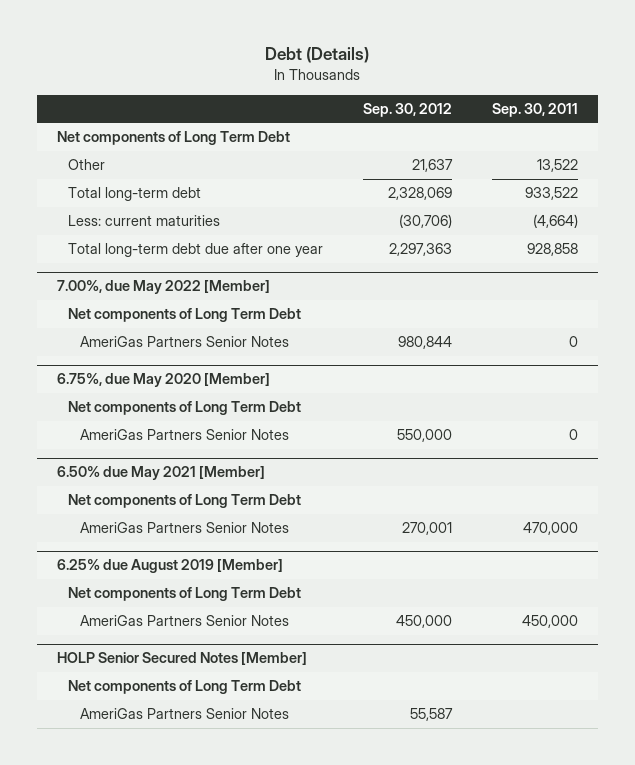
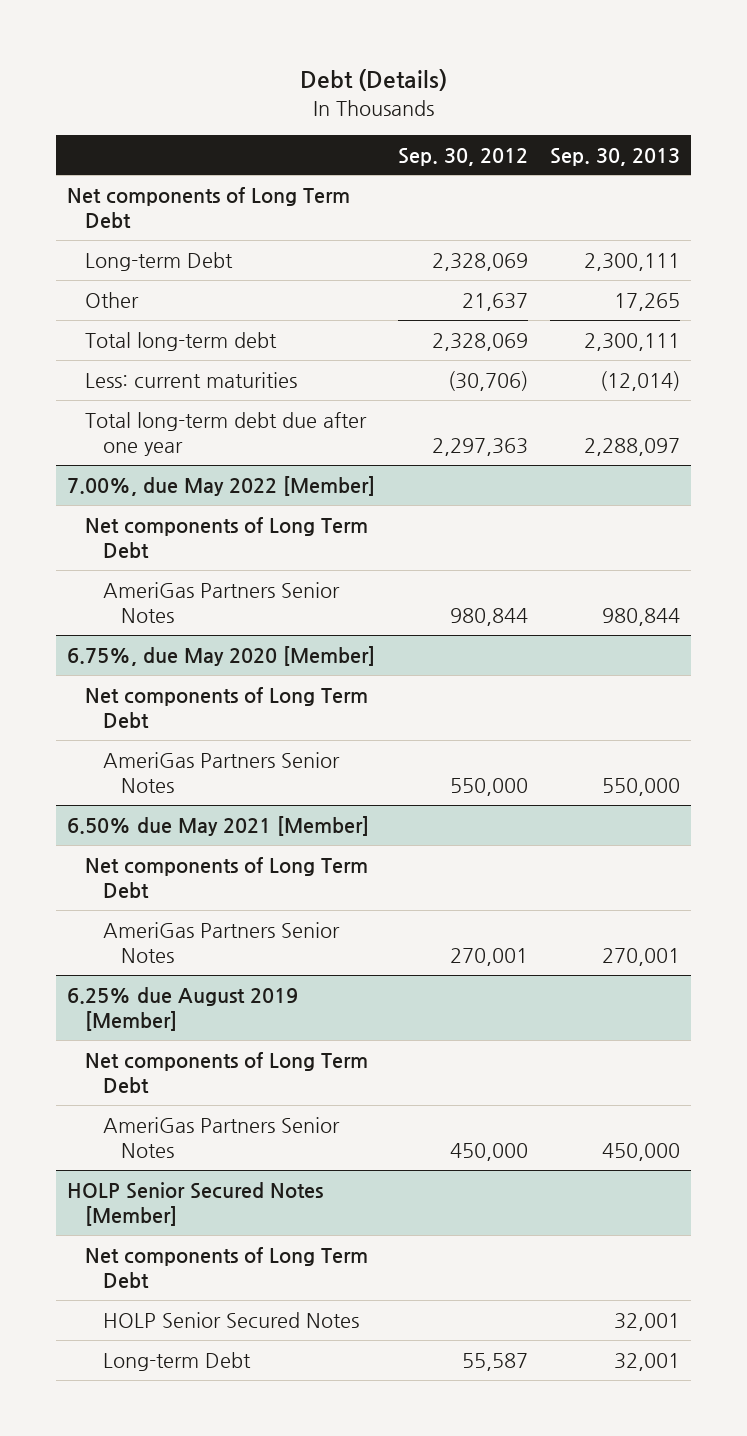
[491,102,578,117] Sep. 30, 2011 -> none
none -> [550,147,681,166] Sep. 30, 2013
none -> [85,251,234,271] Long-term Debt
none -> [103,1311,360,1328] HOLP Senior Secured Notes
[79,708,289,720] AmeriGas Partners Senior Notes -> [103,1351,252,1371] Long-term Debt

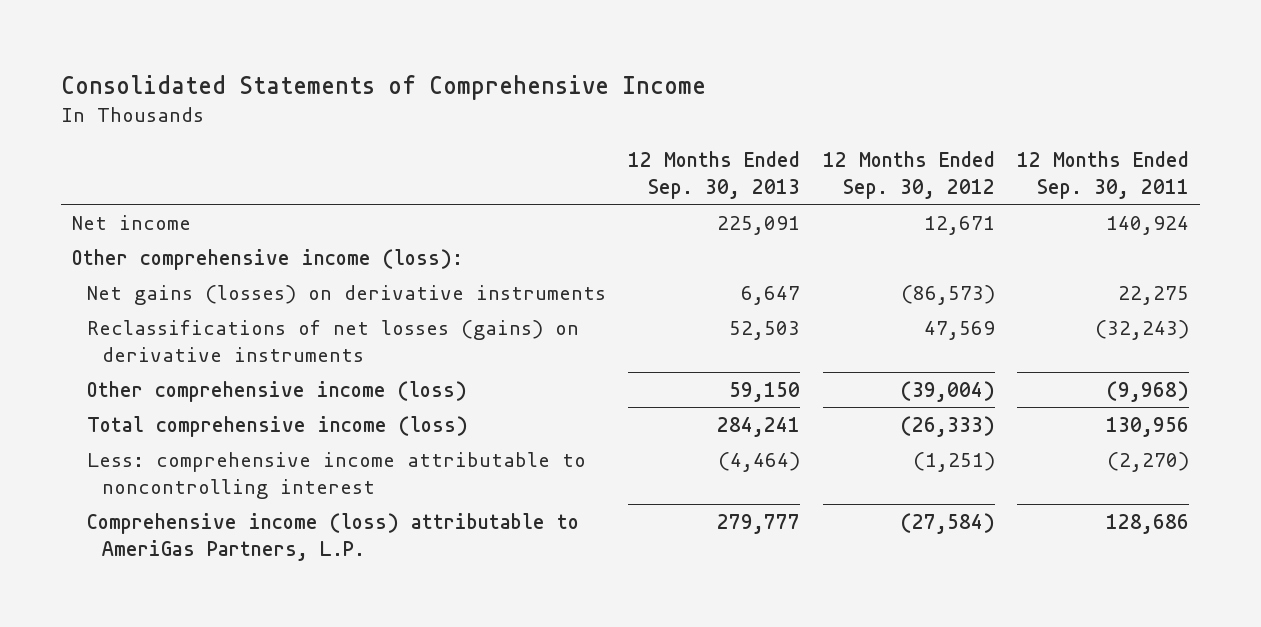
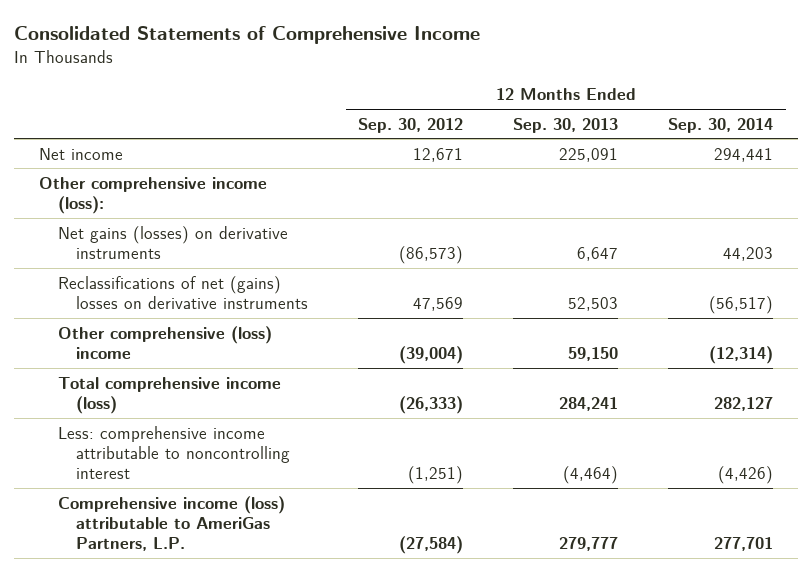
[1016,151,1189,200] 12 Months Ended Sep. 30, 2011 -> none
none -> [668,117,774,133] Sep. 30, 2014
[87,319,580,362] Reclassifications of net losses (gains) on derivative instruments -> [57,275,309,309] Reclassifications of net (gains) losses on derivative instruments
[87,380,468,402] Other comprehensive income (loss) -> [57,325,272,359] Other comprehensive (loss) income

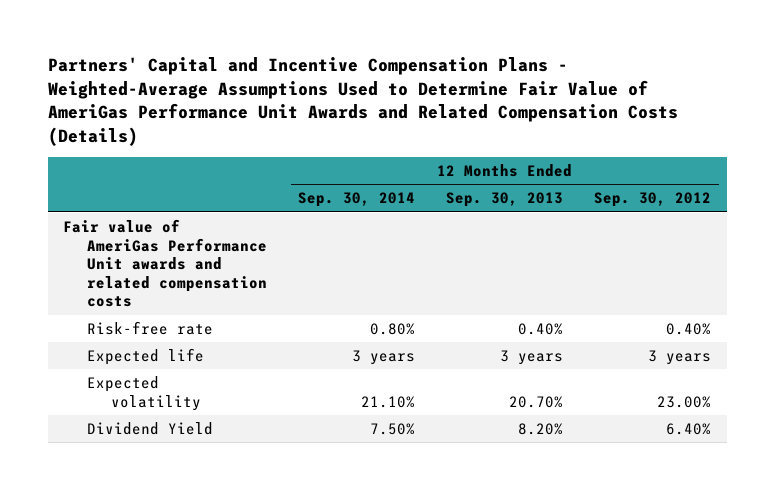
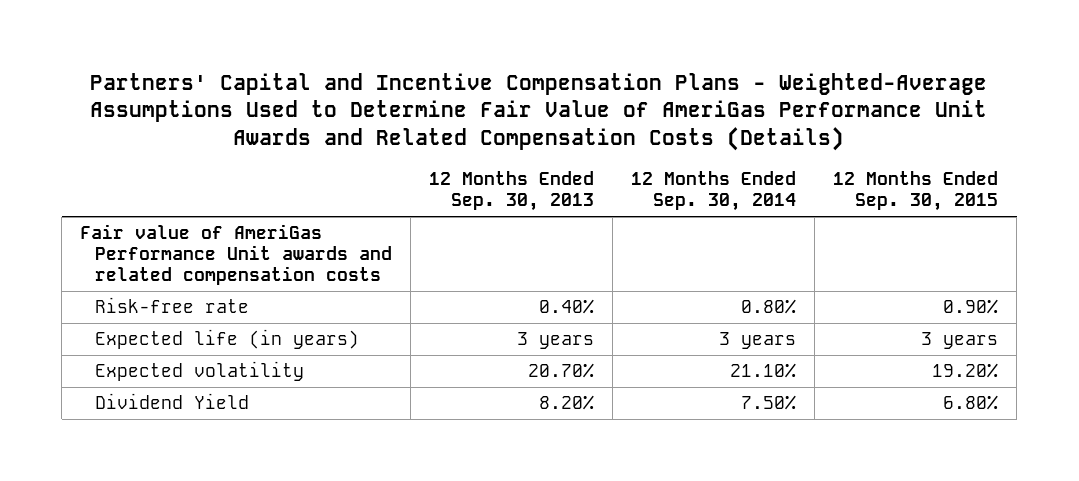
[594,192,712,208] Sep. 30, 2012 -> none
none -> [833,171,999,212] 12 Months Ended Sep. 30, 2015
[87,347,205,365] Expected life -> [94,329,359,350] Expected life (in years)

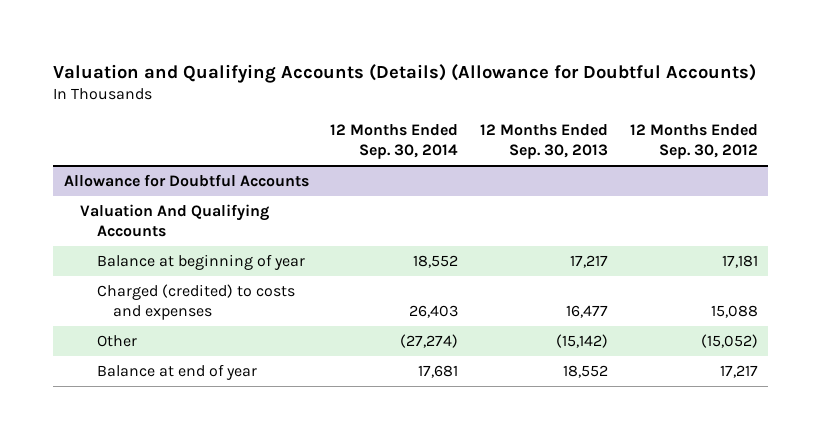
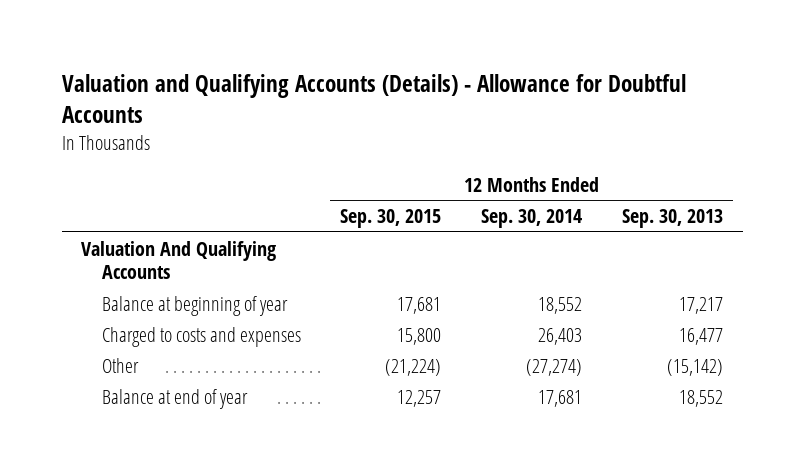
[52,63,756,83] Valuation and Qualifying Accounts (Details) (Allowance for Doubtful Accounts) -> [61,74,686,124] Valuation and Qualifying Accounts (Details) - Allowance for Doubtful Accounts
[629,124,758,160] 12 Months Ended Sep. 30, 2012 -> none
none -> [340,209,442,229] Sep. 30, 2015
[63,173,309,187] Allowance for Doubtful Accounts -> none
[96,283,295,321] Charged (credited) to costs and expenses -> [101,326,301,347] Charged to costs and expenses

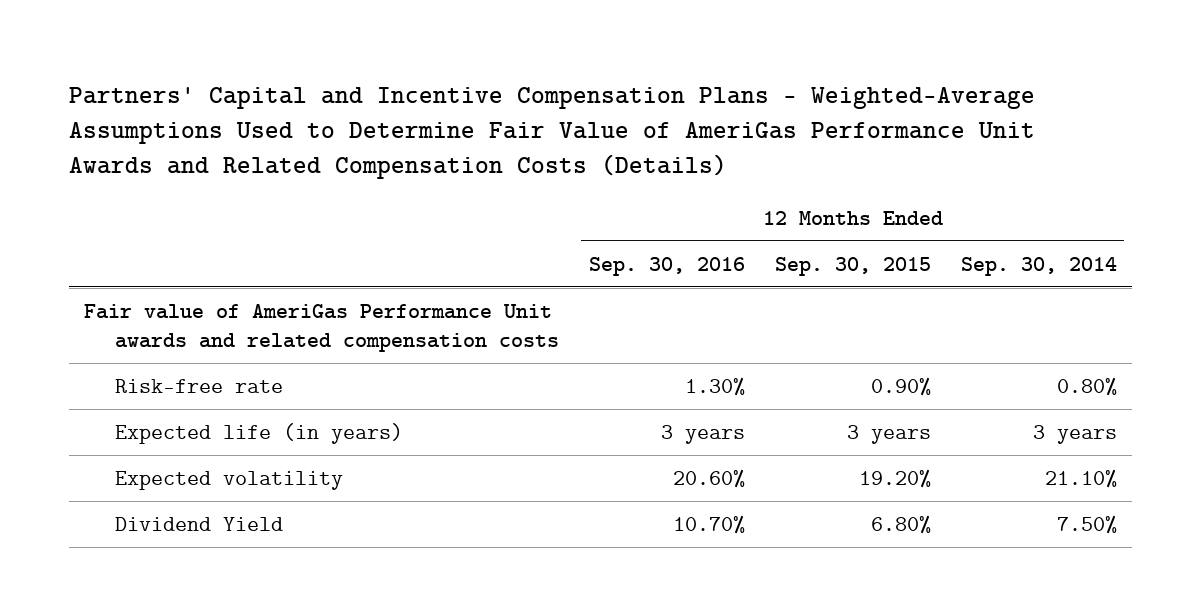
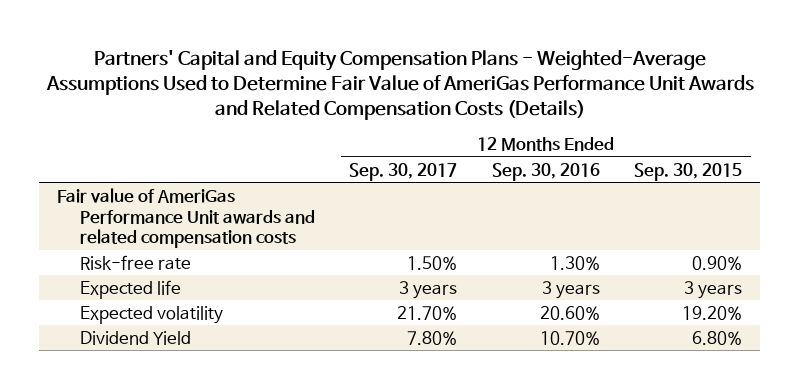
[68,87,1035,179] Partners' Capital and Incentive Compensation Plans - Weighted-Average Assumptions Used to Determine Fair Value of AmeriGas Performance Unit Awards and Related Compensation Costs (Details) -> [45,49,754,121] Partners' Capital and Equity Compensation Plans - Weighted-Average Assumptions Used to Determine Fair Value of AmeriGas Performance Unit Awards and Related Compensation Costs (Details)
[960,256,1117,276] Sep. 30, 2014 -> none
none -> [349,162,458,181] Sep. 30, 2017
[114,422,403,444] Expected life (in years) -> [79,279,181,299] Expected life

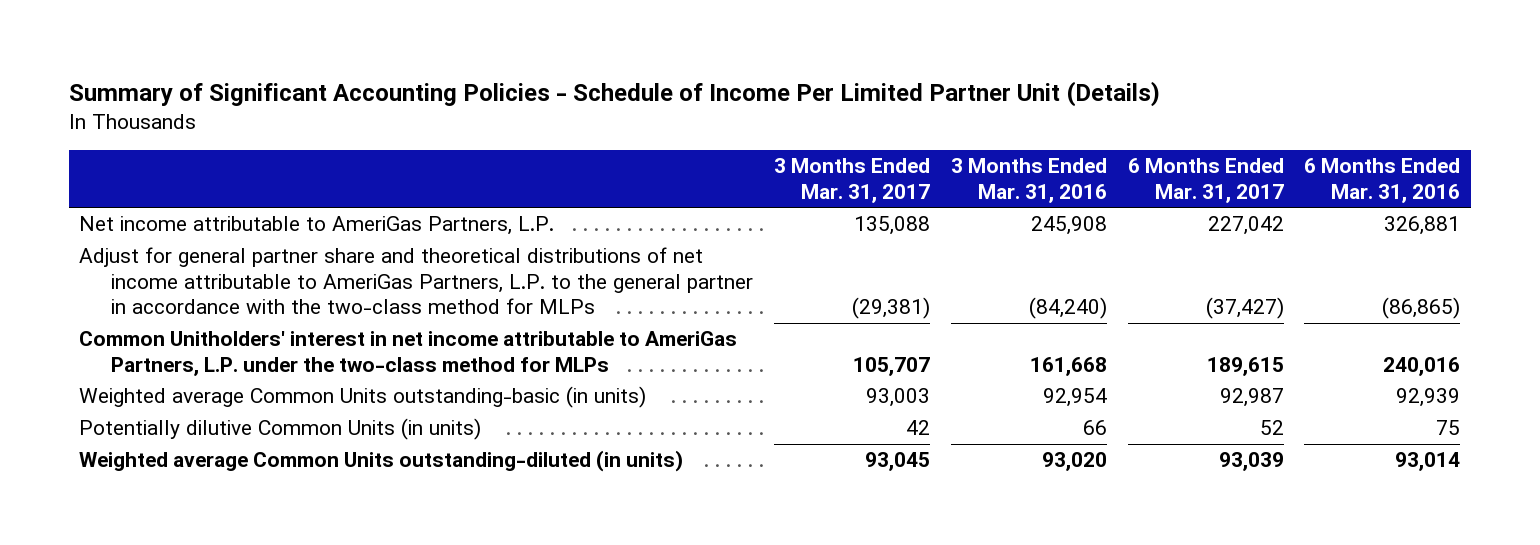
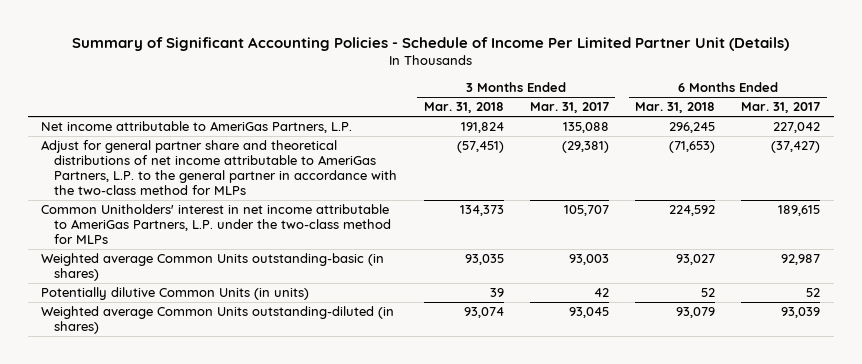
[950,158,1107,203] 3 Months Ended Mar. 31, 2016 -> none
[1304,158,1461,203] 6 Months Ended Mar. 31, 2016 -> none
none -> [423,102,504,114] Mar. 31, 2018
none -> [635,102,716,114] Mar. 31, 2018
[79,386,647,409] Weighted average Common Units outstanding-basic (in units) -> [41,253,385,281] Weighted average Common Units outstanding-basic (in shares)
[79,450,684,473] Weighted average Common Units outstanding-diluted (in units) -> [41,306,395,334] Weighted average Common Units outstanding-diluted (in shares)

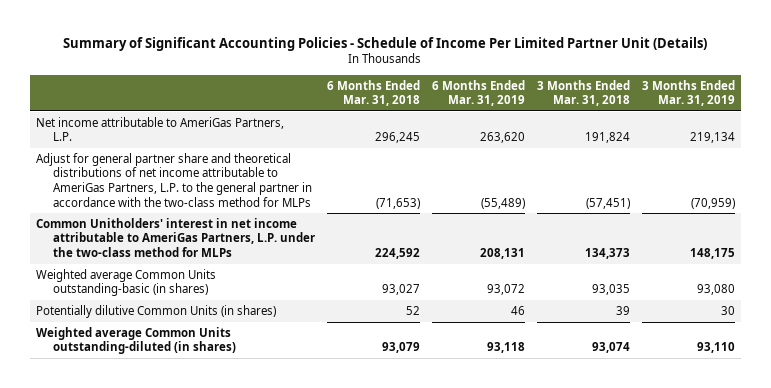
[529,102,609,114] Mar. 31, 2017 -> none
[741,102,821,114] Mar. 31, 2017 -> none
none -> [432,79,526,107] 6 Months Ended Mar. 31, 2019
none -> [641,79,735,107] 3 Months Ended Mar. 31, 2019
[41,287,310,301] Potentially dilutive Common Units (in units) -> [35,304,276,318] Potentially dilutive Common Units (in shares)

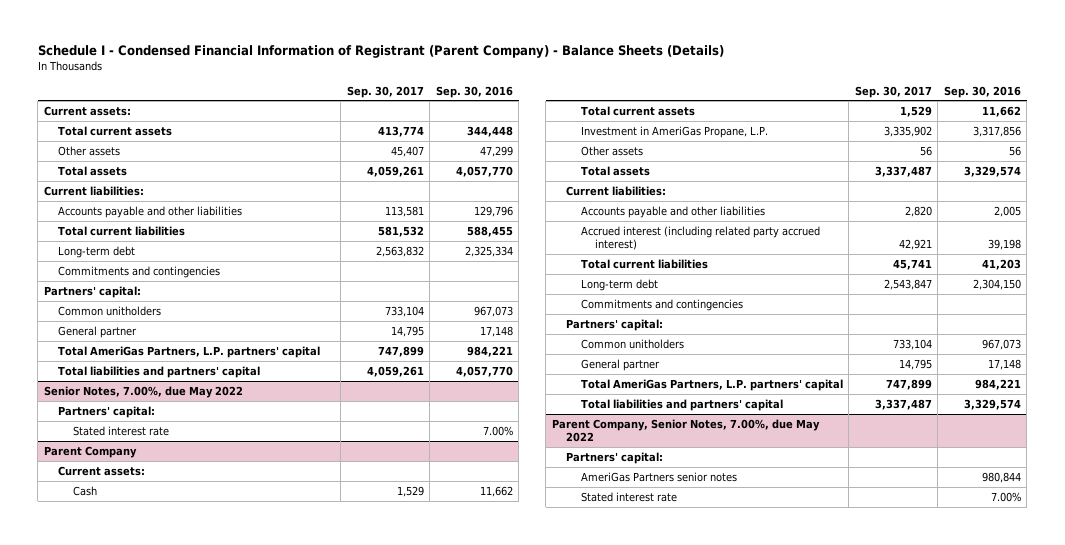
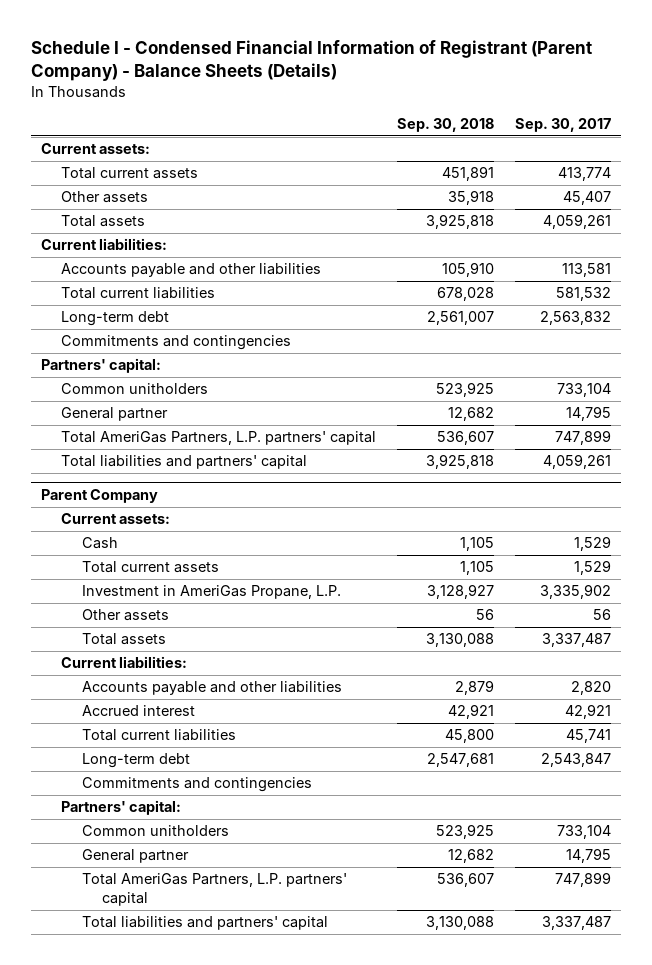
[435,85,513,98] Sep. 30, 2016 -> none
none -> [397,117,495,132] Sep. 30, 2018
[43,385,243,398] Senior Notes, 7.00%, due May 2022 -> none
[58,405,156,418] Partners' capital: -> none
[72,425,169,436] Stated interest rate -> none
[580,225,820,250] Accrued interest (including related party accrued interest) -> [81,705,195,717] Accrued interest
[551,418,820,442] Parent Company, Senior Notes, 7.00%, due May 2022 -> none
[566,451,664,464] Partners' capital: -> none
[580,471,737,482] AmeriGas Partners senior notes -> none
[580,491,677,502] Stated interest rate -> none

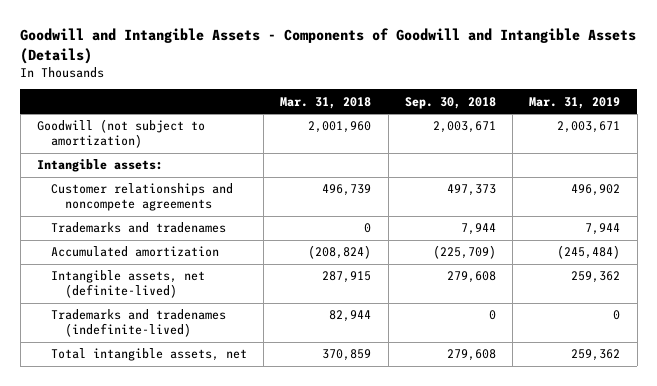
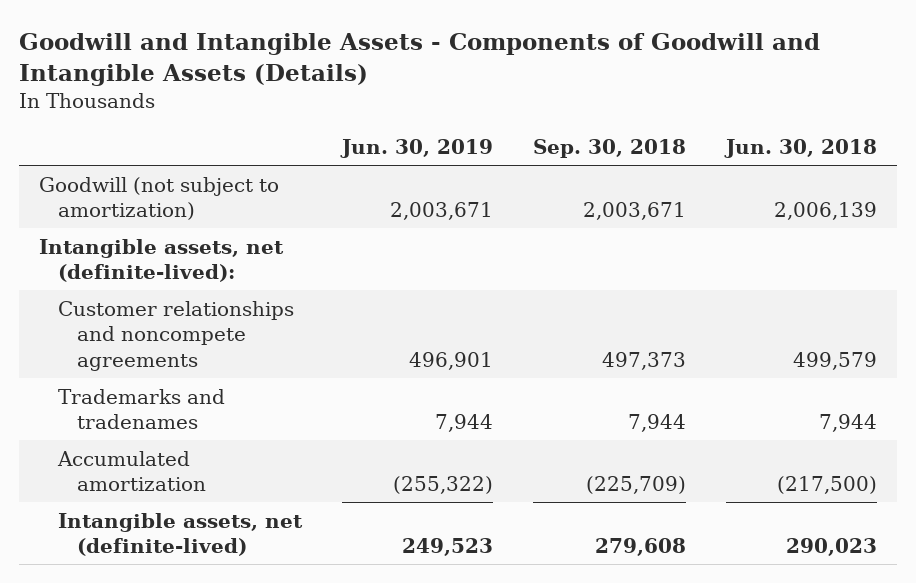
[280,96,372,109] Mar. 31, 2018 -> none
[529,96,621,109] Mar. 31, 2019 -> none
none -> [339,139,493,159] Jun. 30, 2019
none -> [724,139,878,159] Jun. 30, 2018
[37,159,164,173] Intangible assets: -> [38,238,284,283] Intangible assets, net (definite-lived):
[50,309,226,338] Trademarks and tradenames (indefinite-lived) -> none
[50,348,247,362] Total intangible assets, net -> none

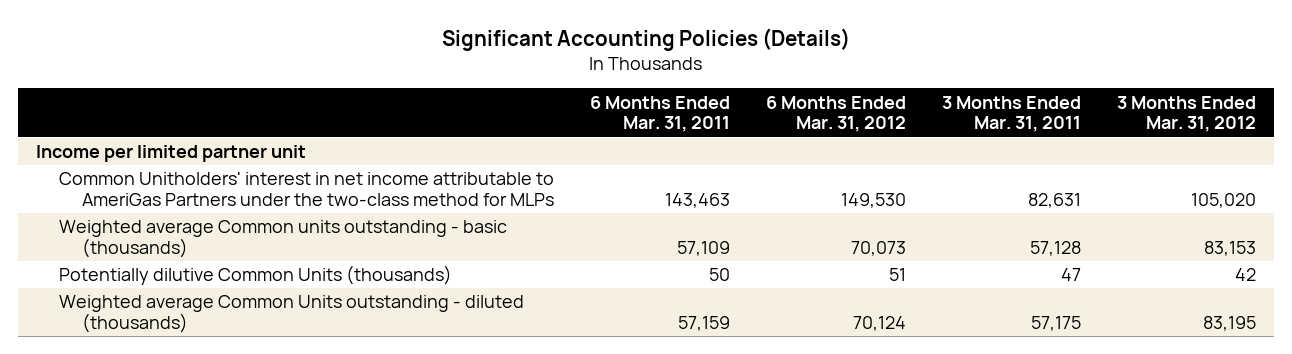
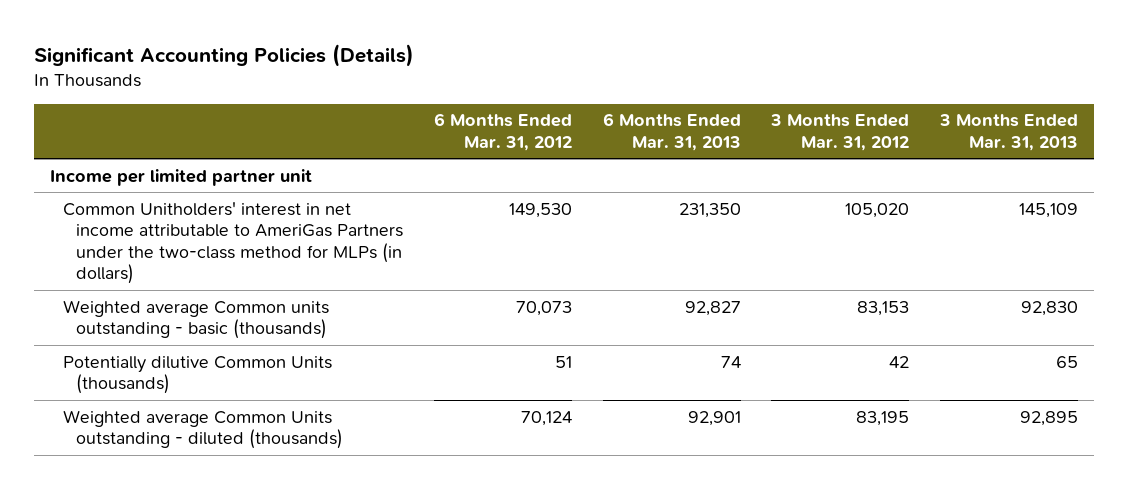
[589,95,730,133] 6 Months Ended Mar. 31, 2011 -> none
[942,95,1082,133] 3 Months Ended Mar. 31, 2011 -> none
none -> [602,113,741,152] 6 Months Ended Mar. 31, 2013
none -> [939,114,1079,152] 3 Months Ended Mar. 31, 2013
[58,172,554,207] Common Unitholders' interest in net income attributable to AmeriGas Partners under the two-class method for MLPs -> [62,201,404,285] Common Unitholders' interest in net income attributable to AmeriGas Partners under the two-class method for MLPs (in dollars)

